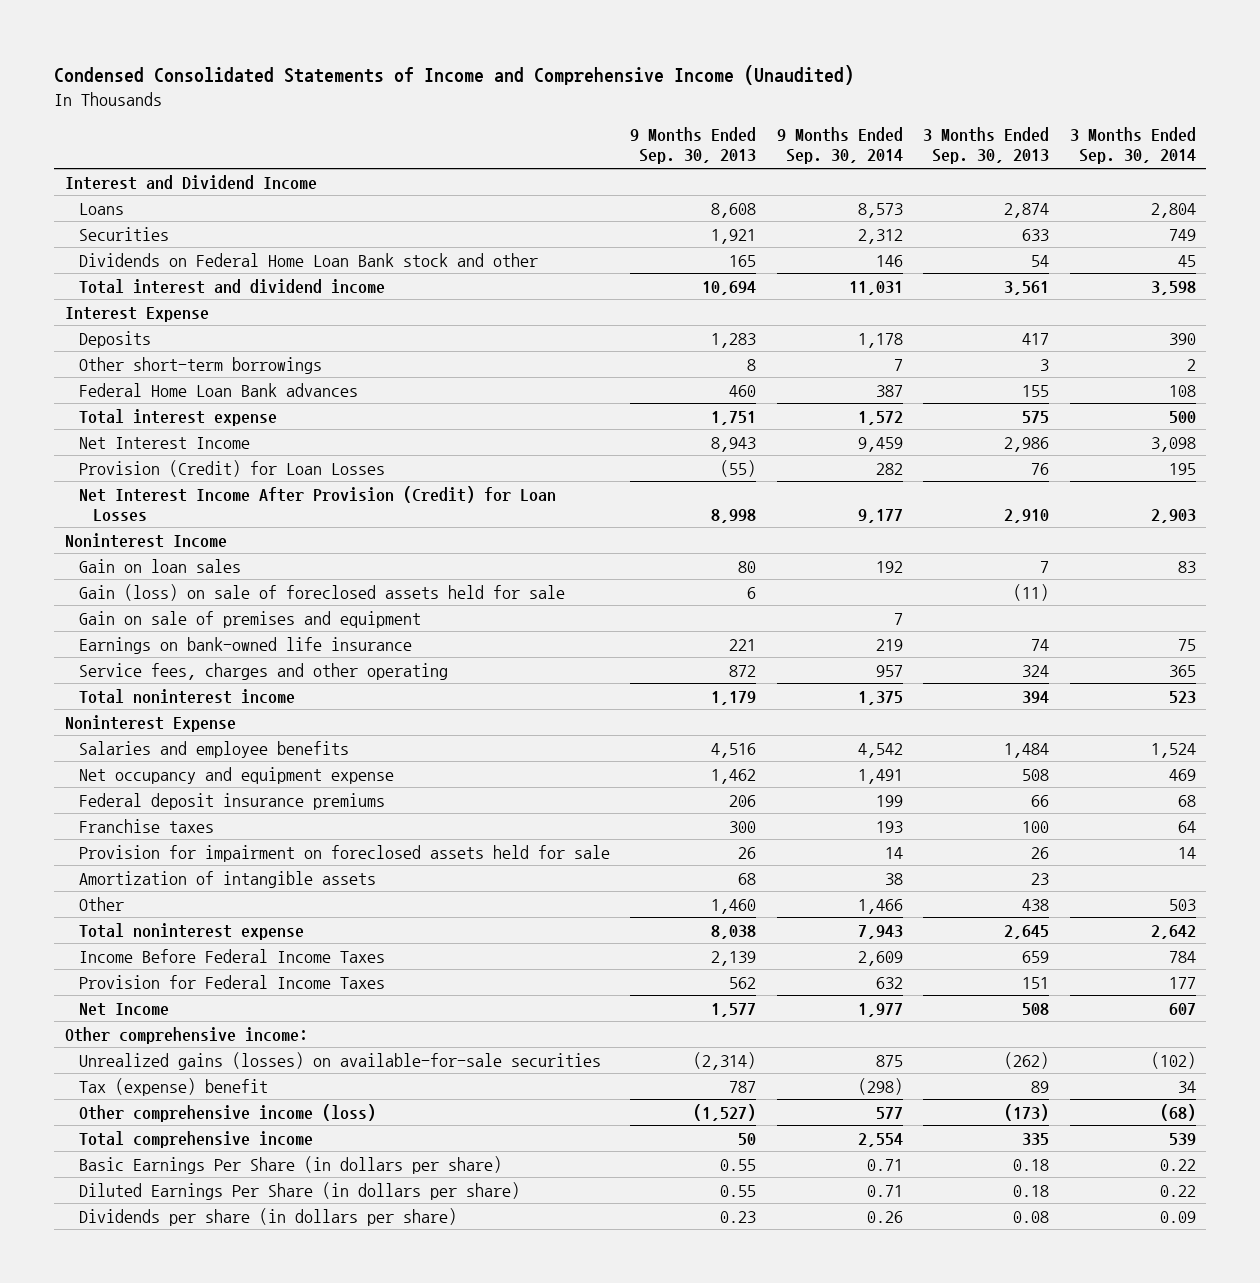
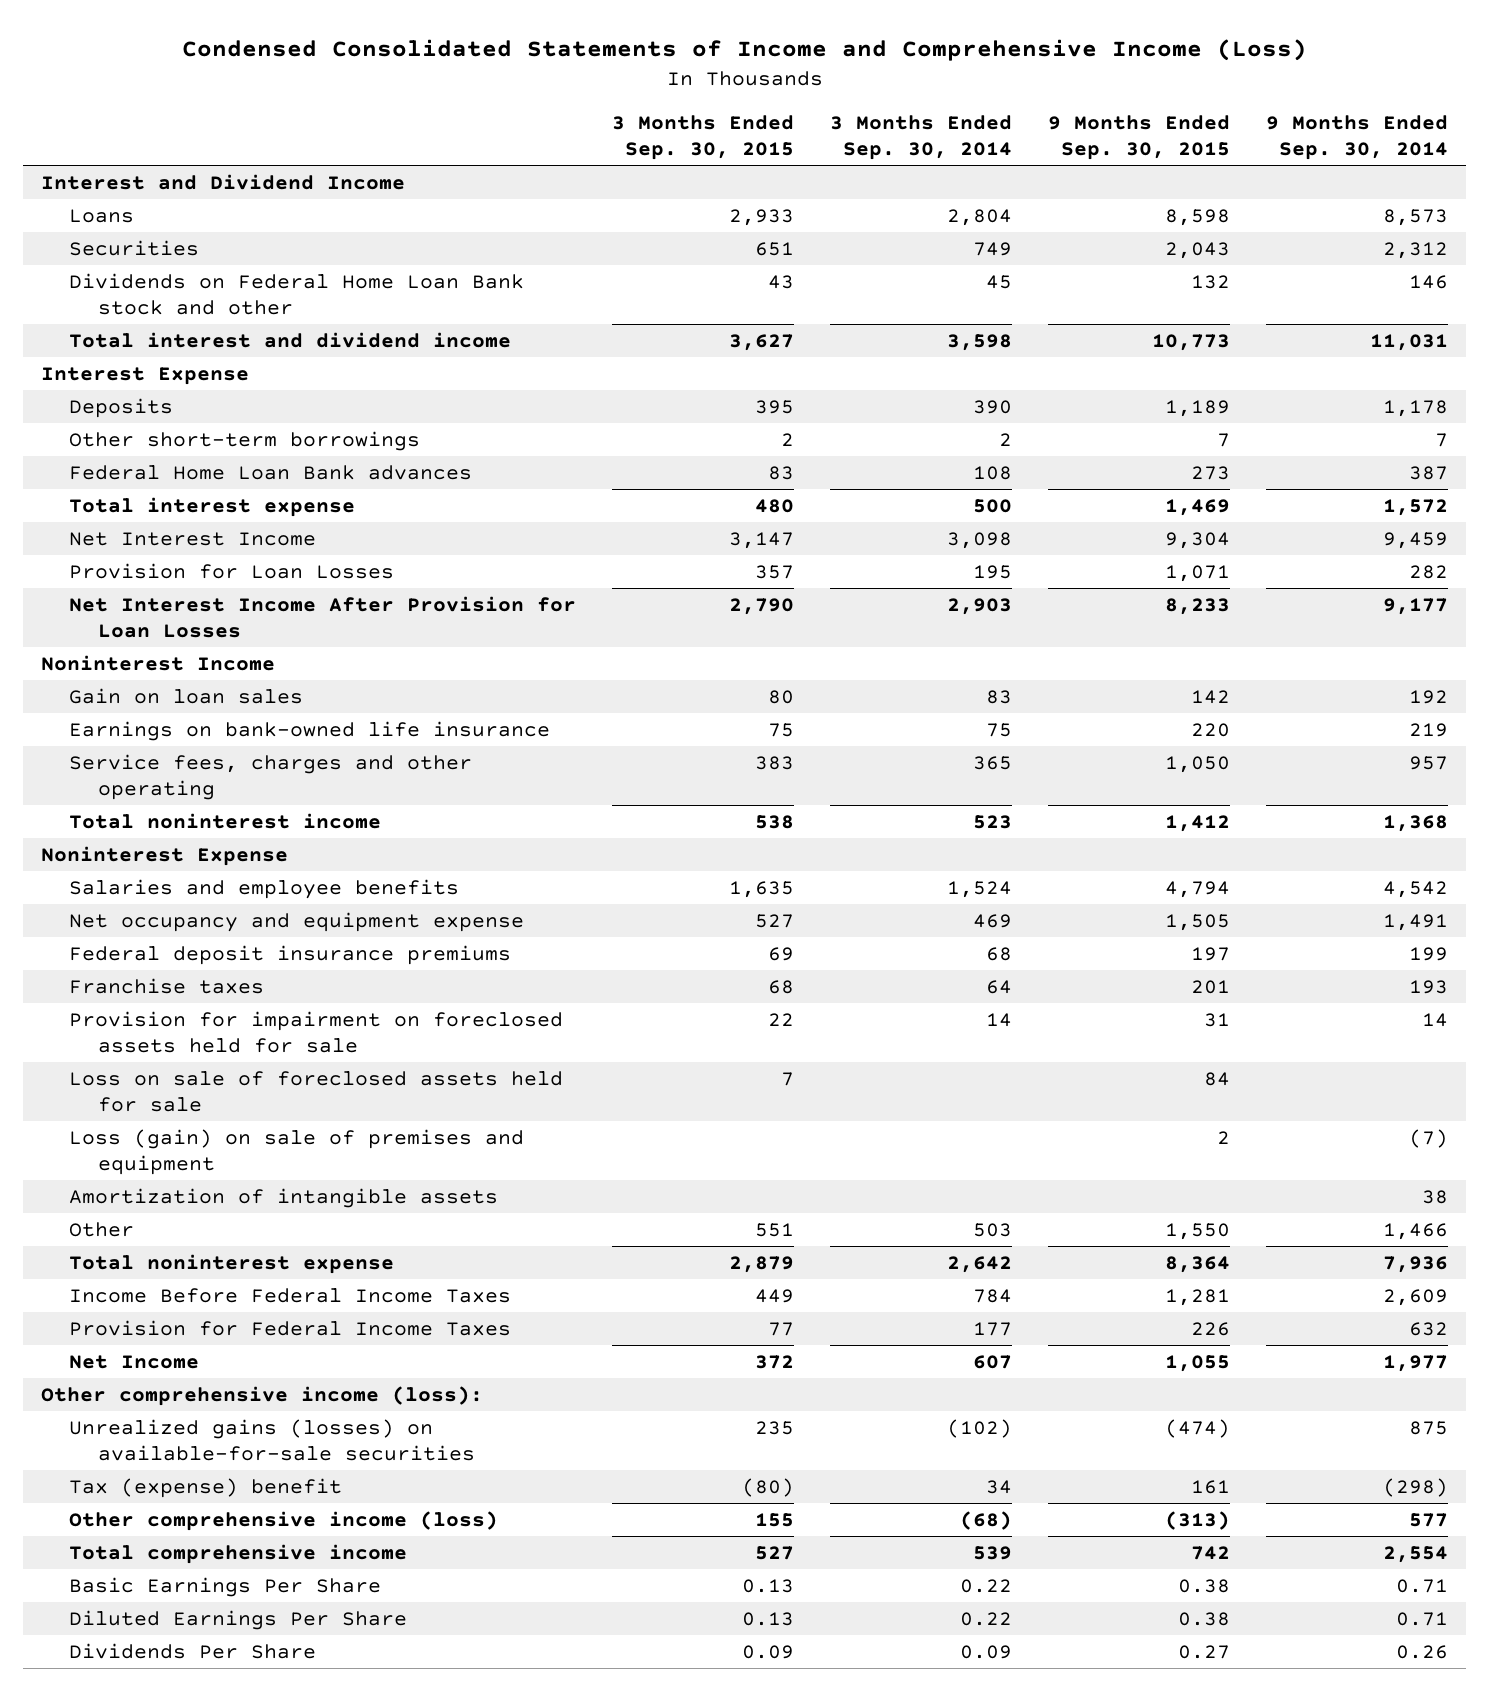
[54,65,855,86] Condensed Consolidated Statements of Income and Comprehensive Income (Unaudited) -> [181,39,1307,62] Condensed Consolidated Statements of Income and Comprehensive Income (Loss)
[630,127,757,165] 9 Months Ended Sep. 30, 2013 -> none
[923,127,1050,165] 3 Months Ended Sep. 30, 2013 -> none
none -> [612,115,795,161] 3 Months Ended Sep. 30, 2015
none -> [1048,115,1231,161] 9 Months Ended Sep. 30, 2015
[78,459,385,477] Provision (Credit) for Loan Losses -> [69,562,395,579] Provision for Loan Losses
[78,485,556,521] Net Interest Income After Provision (Credit) for Loan Losses -> [69,595,577,638] Net Interest Income After Provision for Loan Losses
[78,583,565,601] Gain (loss) on sale of foreclosed assets held for sale -> none
[78,610,421,628] Gain on sale of premises and equipment -> none
[857,690,903,705] 1,375 -> [1383,814,1449,832] 1,368
none -> [69,1070,564,1112] Loss on sale of foreclosed assets held for sale
none -> [69,1128,525,1175] Loss (gain) on sale of premises and equipment
[857,924,903,939] 7,943 -> [1383,1255,1449,1273] 7,936
[64,1026,308,1044] Other comprehensive income: -> [40,1385,483,1406] Other comprehensive income (loss):
[78,1155,502,1174] Basic Earnings Per Share (in dollars per share) -> [69,1576,382,1597] Basic Earnings Per Share
[78,1181,520,1200] Diluted Earnings Per Share (in dollars per share) -> [69,1609,408,1630] Diluted Earnings Per Share
[78,1207,457,1226] Dividends per share (in dollars per share) -> [69,1642,317,1659] Dividends Per Share

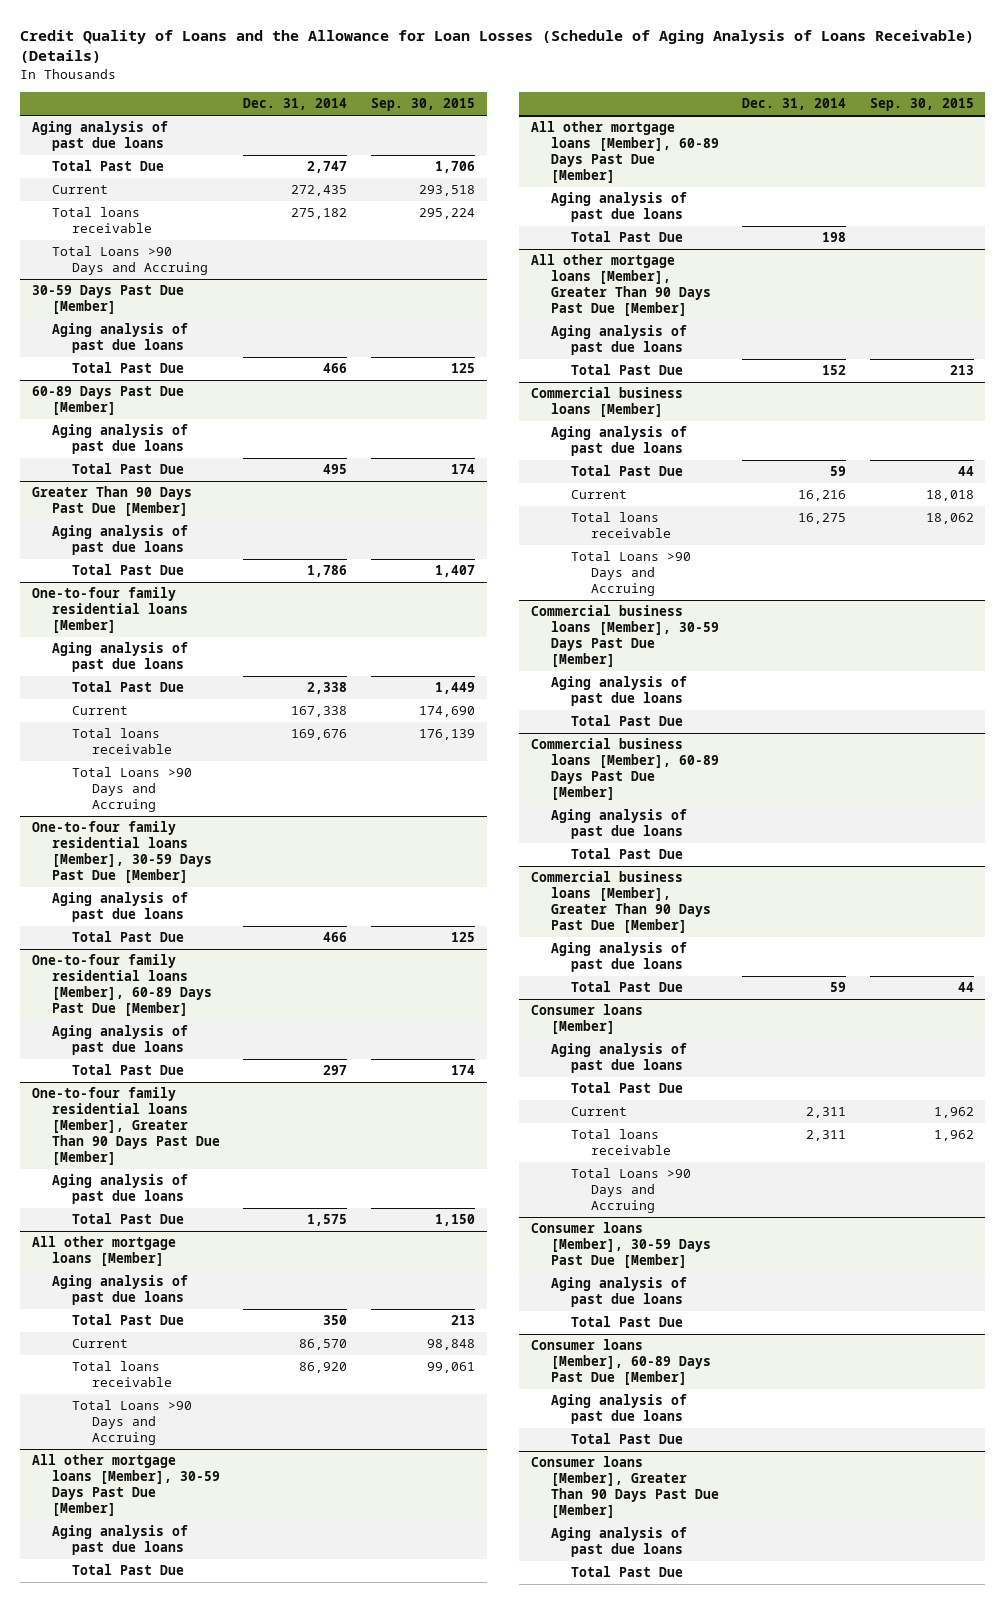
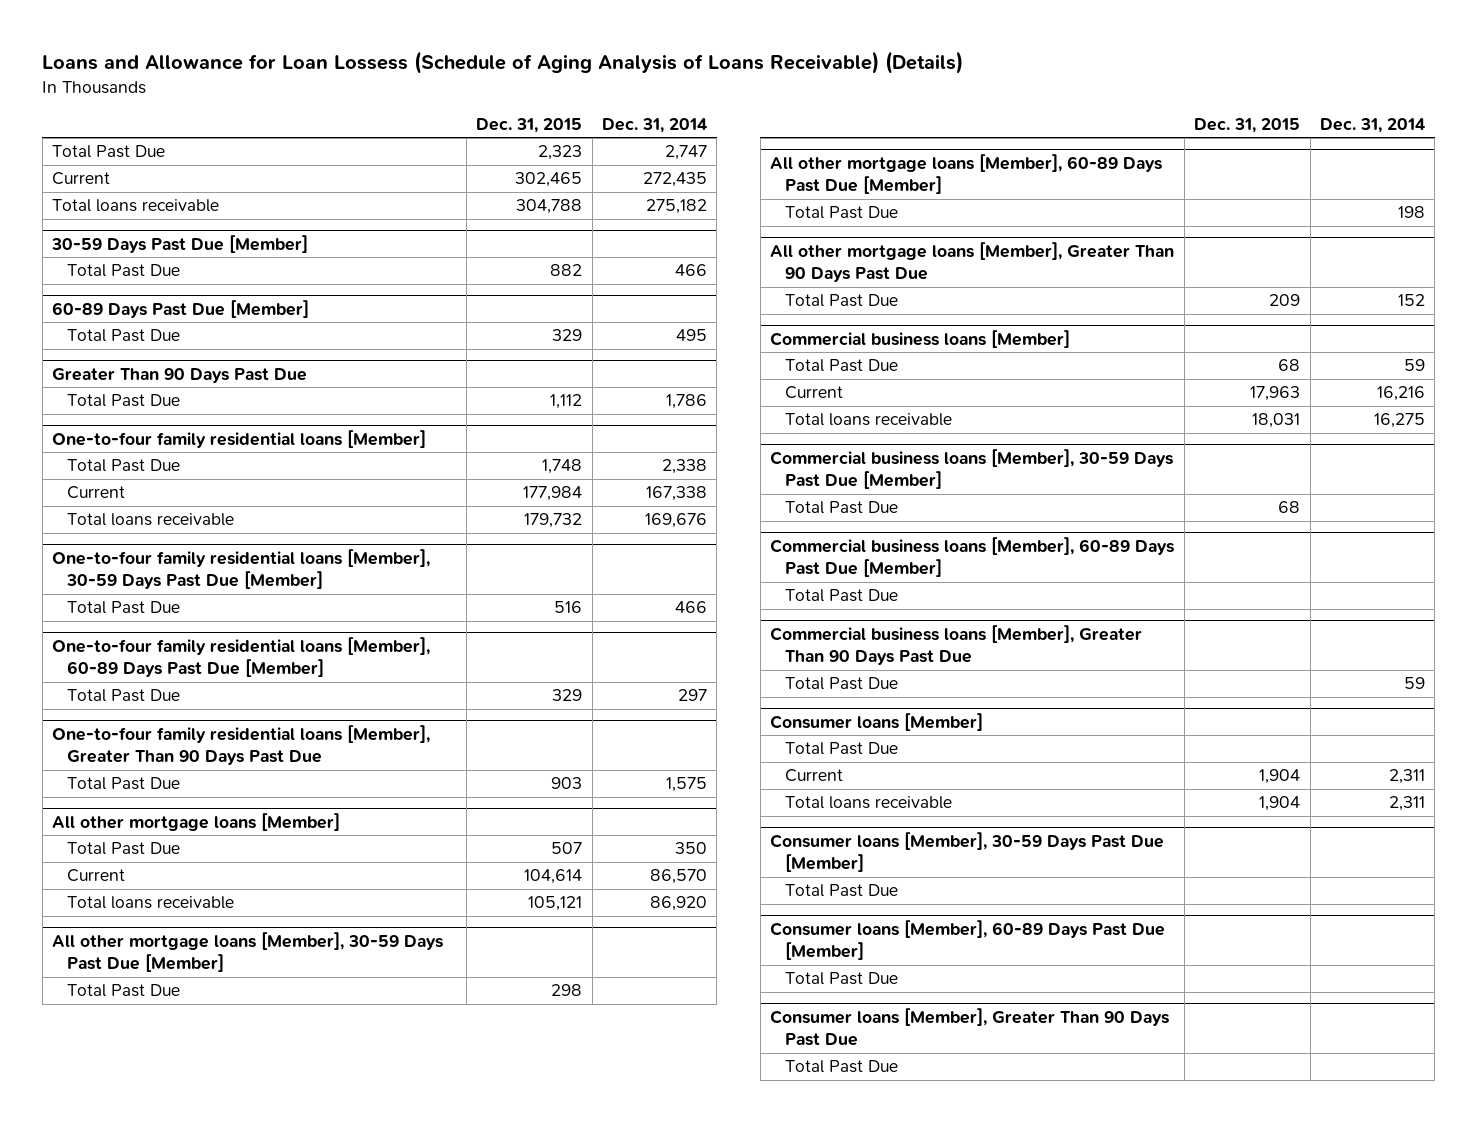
[20,29,975,64] Credit Quality of Loans and the Allowance for Loan Losses (Schedule of Aging Analysis of Loans Receivable) (Details) -> [42,51,964,75] Loans and Allowance for Loan Lossess (Schedule of Aging Analysis of Loans Receivable) (Details)
[370,98,475,112] Sep. 30, 2015 -> none
none -> [476,117,583,133] Dec. 31, 2015
[32,121,169,152] Aging analysis of past due loans -> none
[52,246,209,276] Total Loans >90 Days and Accruing -> none
[52,323,189,354] Aging analysis of past due loans -> none
[52,424,189,455] Aging analysis of past due loans -> none
[52,525,189,556] Aging analysis of past due loans -> none
[32,486,193,517] Greater Than 90 Days Past Due [Member] -> [52,367,308,383] Greater Than 90 Days Past Due
[52,642,189,673] Aging analysis of past due loans -> none
[72,767,193,813] Total Loans >90 Days and Accruing -> none
[52,892,189,923] Aging analysis of past due loans -> none
[52,1025,189,1056] Aging analysis of past due loans -> none
[52,1174,189,1205] Aging analysis of past due loans -> none
[32,1087,221,1166] One-to-four family residential loans [Member], Greater Than 90 Days Past Due [Member] -> [52,724,431,766] One-to-four family residential loans [Member], Greater Than 90 Days Past Due
[52,1275,189,1306] Aging analysis of past due loans -> none
[72,1400,193,1446] Total Loans >90 Days and Accruing -> none
[52,1525,189,1556] Aging analysis of past due loans -> none
[550,192,687,223] Aging analysis of past due loans -> none
[550,325,687,356] Aging analysis of past due loans -> none
[530,254,711,317] All other mortgage loans [Member], Greater Than 90 Days Past Due [Member] -> [770,241,1175,283] All other mortgage loans [Member], Greater Than 90 Days Past Due
[550,426,687,457] Aging analysis of past due loans -> none
[570,551,691,597] Total Loans >90 Days and Accruing -> none
[550,676,687,707] Aging analysis of past due loans -> none
[550,809,687,840] Aging analysis of past due loans -> none
[550,942,687,973] Aging analysis of past due loans -> none
[530,871,711,934] Commercial business loans [Member], Greater Than 90 Days Past Due [Member] -> [770,624,1143,666] Commercial business loans [Member], Greater Than 90 Days Past Due
[550,1043,687,1074] Aging analysis of past due loans -> none
[570,1168,691,1214] Total Loans >90 Days and Accruing -> none
[550,1277,687,1308] Aging analysis of past due loans -> none
[550,1394,687,1425] Aging analysis of past due loans -> none
[550,1527,687,1558] Aging analysis of past due loans -> none
[530,1456,719,1519] Consumer loans [Member], Greater Than 90 Days Past Due [Member] -> [770,1007,1170,1047] Consumer loans [Member], Greater Than 90 Days Past Due

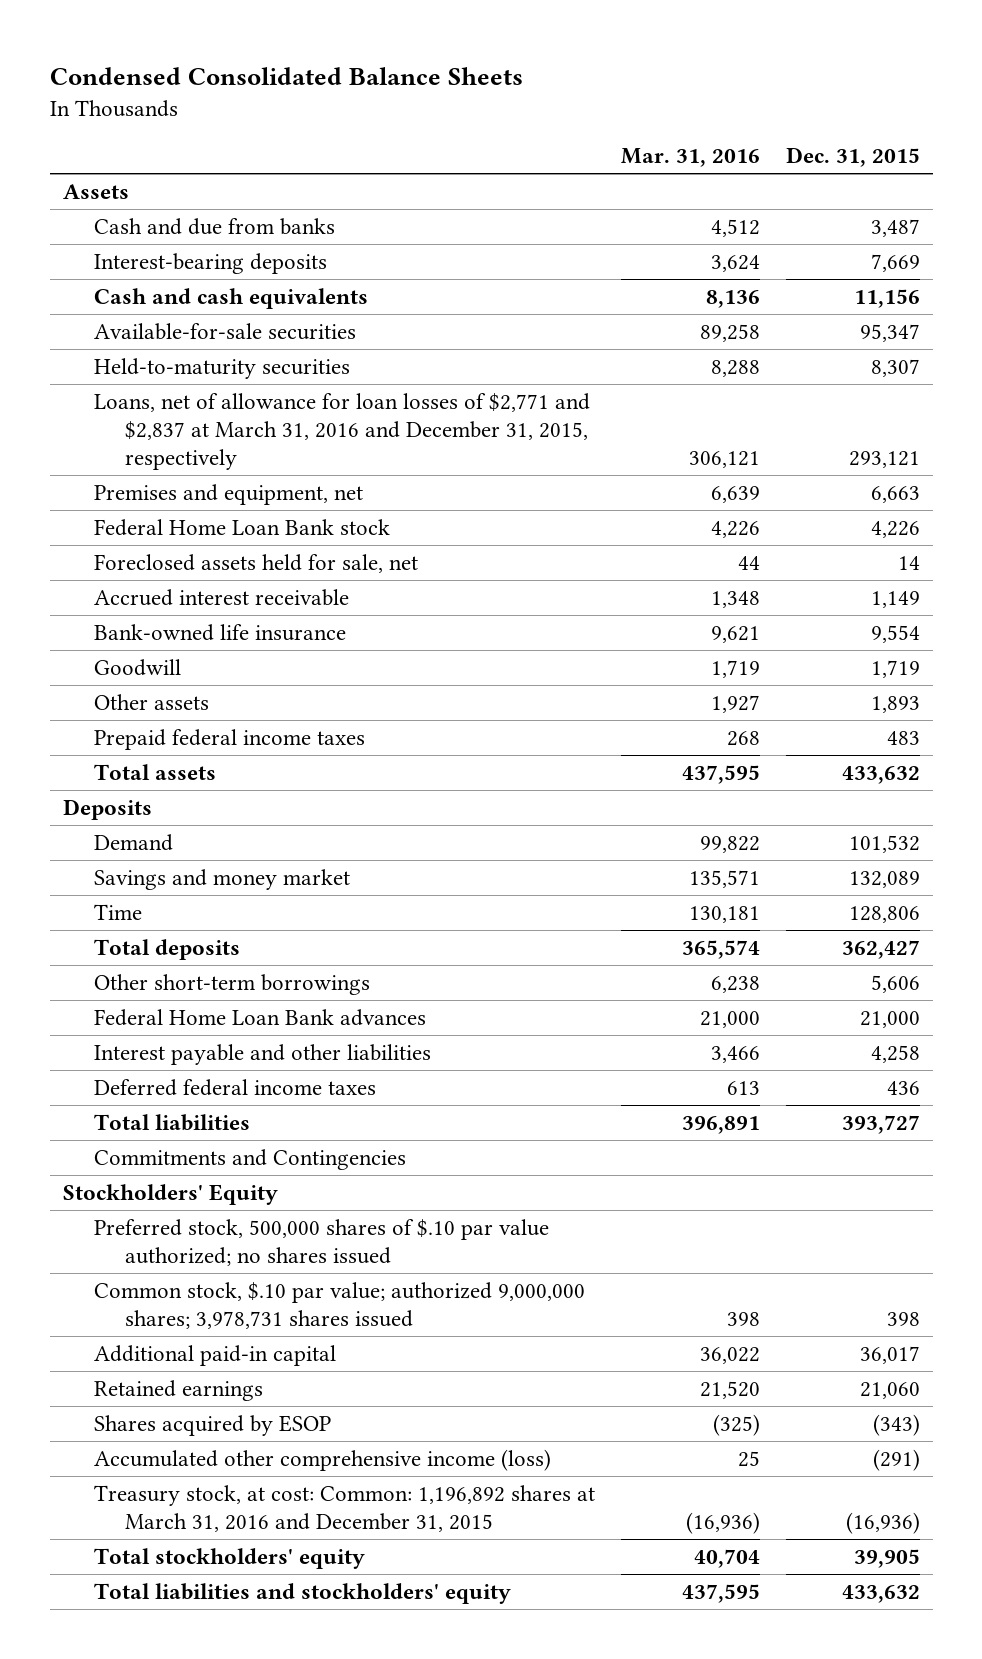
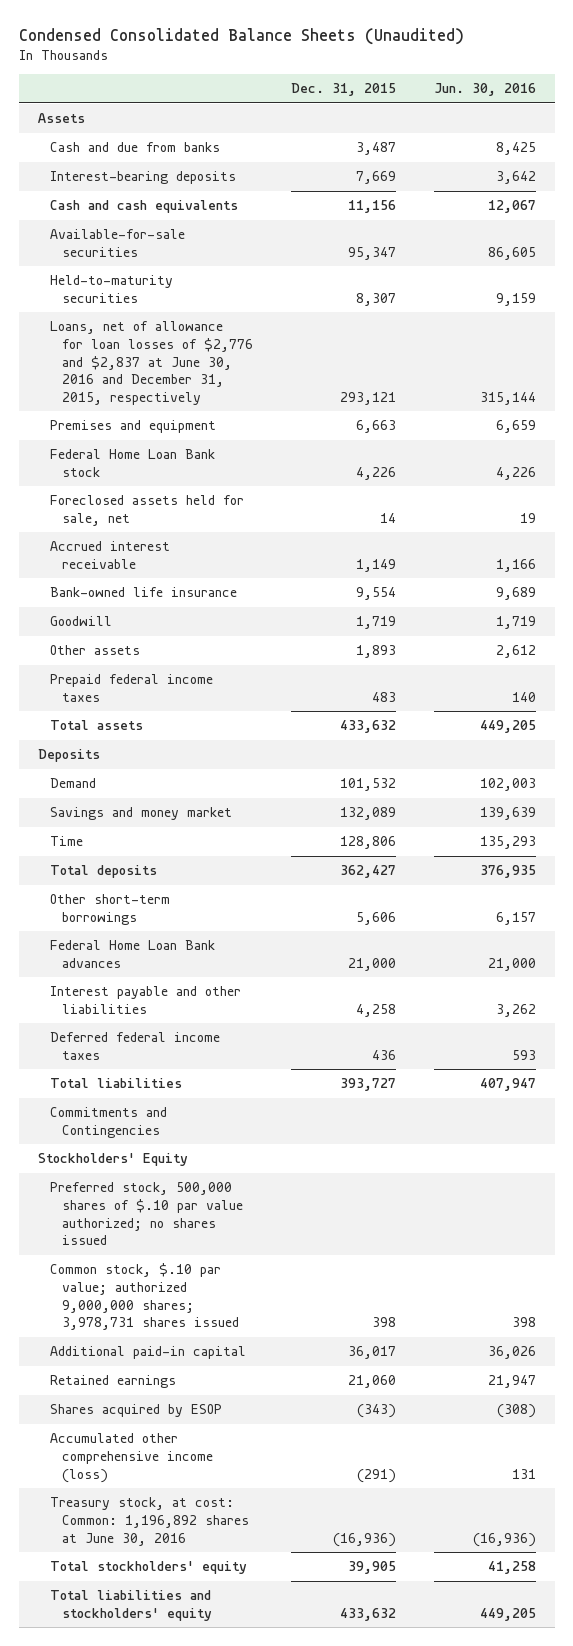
[49,66,523,85] Condensed Consolidated Balance Sheets -> [18,27,464,45] Condensed Consolidated Balance Sheets (Unaudited)
[620,148,760,168] Mar. 31, 2016 -> none
none -> [433,83,536,97] Jun. 30, 2016
[93,392,590,470] Loans, net of allowance for loan losses of $2,771 and $2,837 at March 31, 2016 and December 31, 2015, respectively -> [50,321,254,405] Loans, net of allowance for loan losses of $2,776 and $2,837 at June 30, 2016 and December 31, 2015, respectively
[93,483,363,505] Premises and equipment, net -> [50,420,217,434] Premises and equipment
[93,1484,595,1532] Treasury stock, at cost: Common: 1,196,892 shares at March 31, 2016 and December 31, 2015 -> [50,1497,250,1546] Treasury stock, at cost: Common: 1,196,892 shares at June 30, 2016

